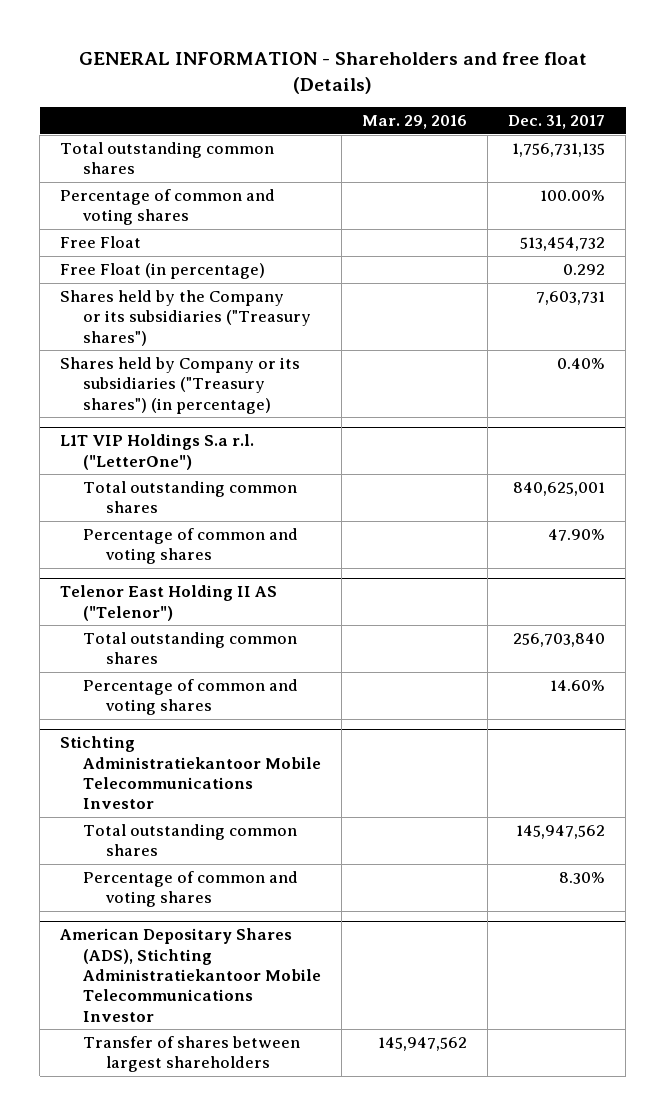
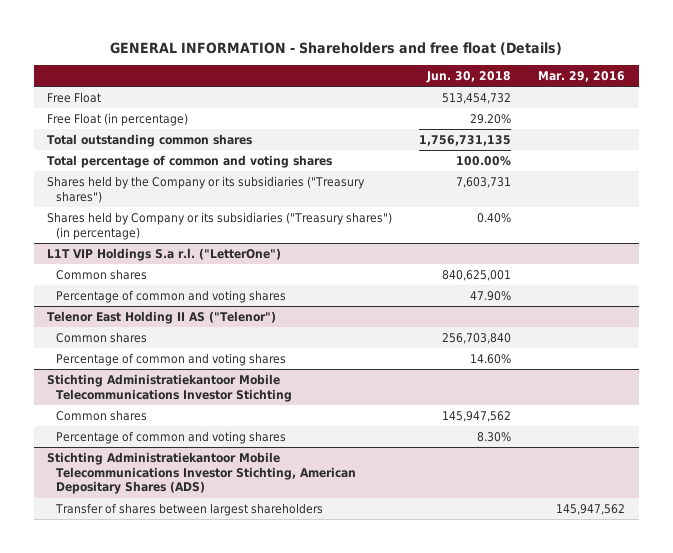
[508,115,606,130] Dec. 31, 2017 -> none
none -> [426,70,512,83] Jun. 30, 2018
[60,188,276,226] Percentage of common and voting shares -> none
[60,141,275,175] Total outstanding common shares -> [47,133,253,147] Total outstanding common shares
none -> [47,154,333,168] Total percentage of common and voting shares
[82,480,297,514] Total outstanding common shares -> [56,268,148,280] Common shares
[82,631,297,665] Total outstanding common shares -> [56,331,148,343] Common shares
[60,736,321,810] Stichting Administratiekantoor Mobile Telecommunications Investor -> [47,373,293,402] Stichting Administratiekantoor Mobile Telecommunications Investor Stichting
[82,823,297,857] Total outstanding common shares -> [56,409,148,421] Common shares
[60,928,321,1022] American Depositary Shares (ADS), Stichting Administratiekantoor Mobile Telecommunications Investor -> [47,451,357,495] Stichting Administratiekantoor Mobile Telecommunications Investor Stichting, American Depositary Shares (ADS)

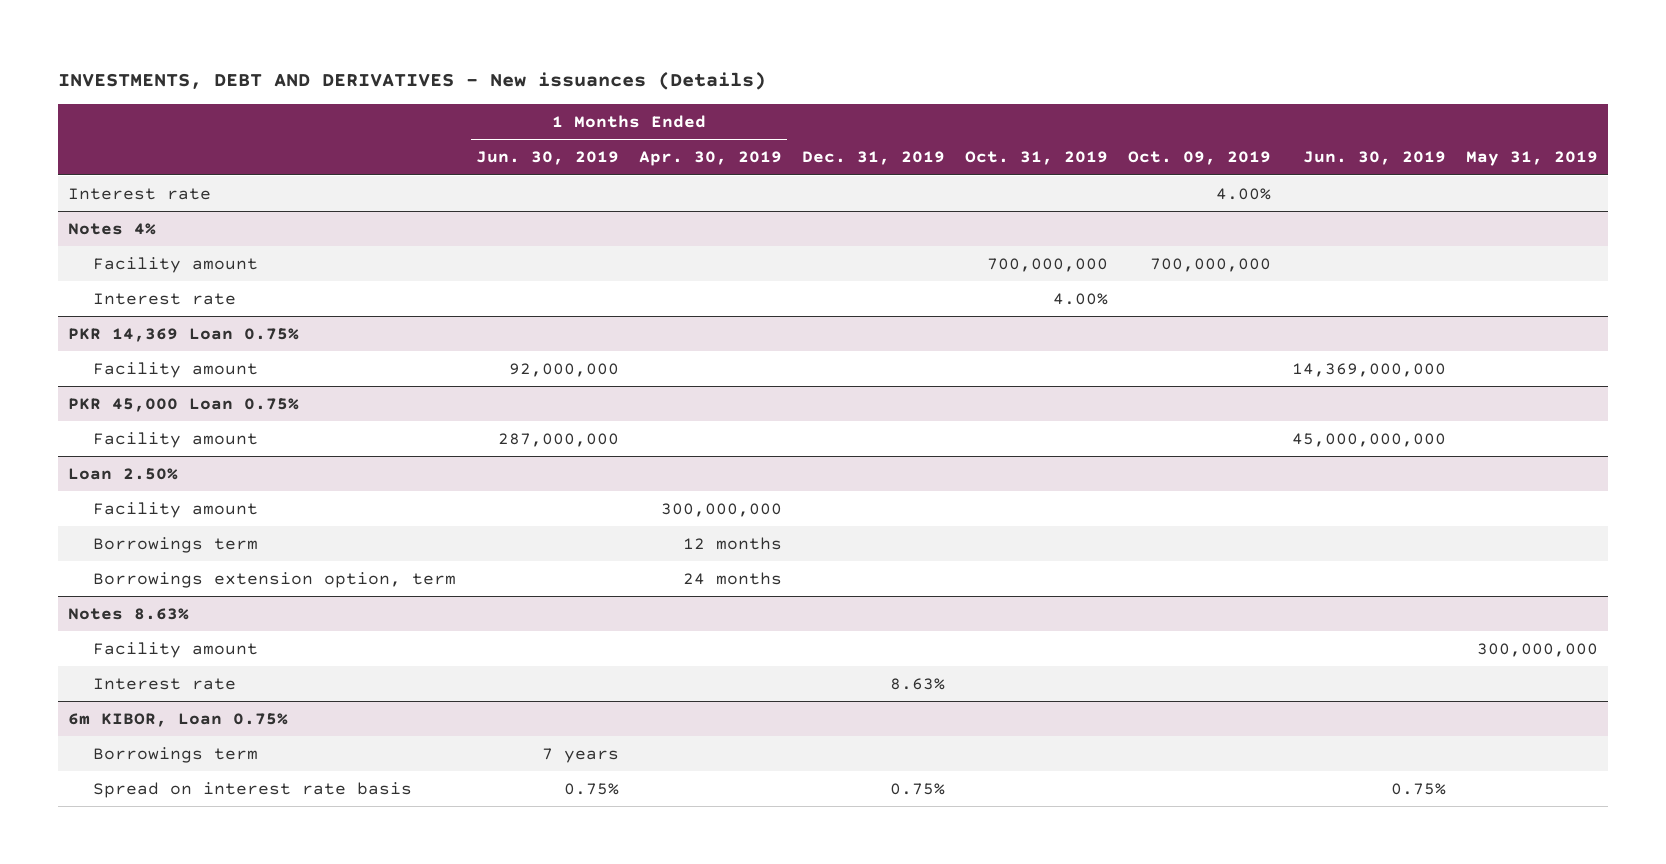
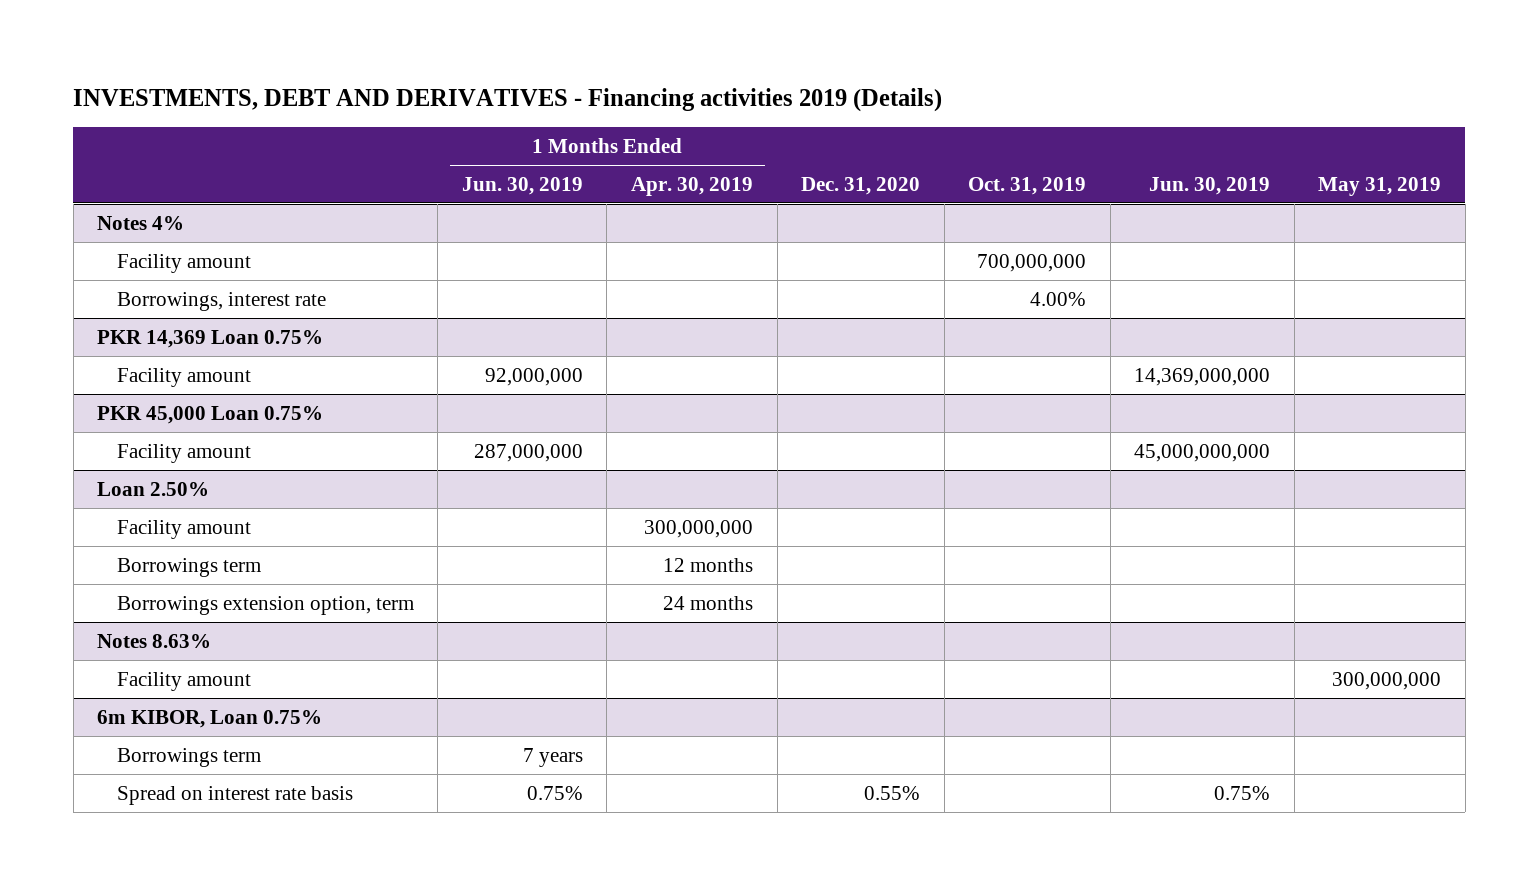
[57,71,766,90] INVESTMENTS, DEBT AND DERIVATIVES - New issuances (Details) -> [73,88,943,113] INVESTMENTS, DEBT AND DERIVATIVES - Financing activities 2019 (Details)
[802,151,946,166] Dec. 31, 2019 -> none
[1128,151,1272,166] Oct. 09, 2019 -> none
none -> [801,176,921,195] Dec. 31, 2020
[68,188,212,201] Interest rate -> none
[92,293,236,306] Interest rate -> [116,291,326,311] Borrowings, interest rate
[92,678,236,691] Interest rate -> none

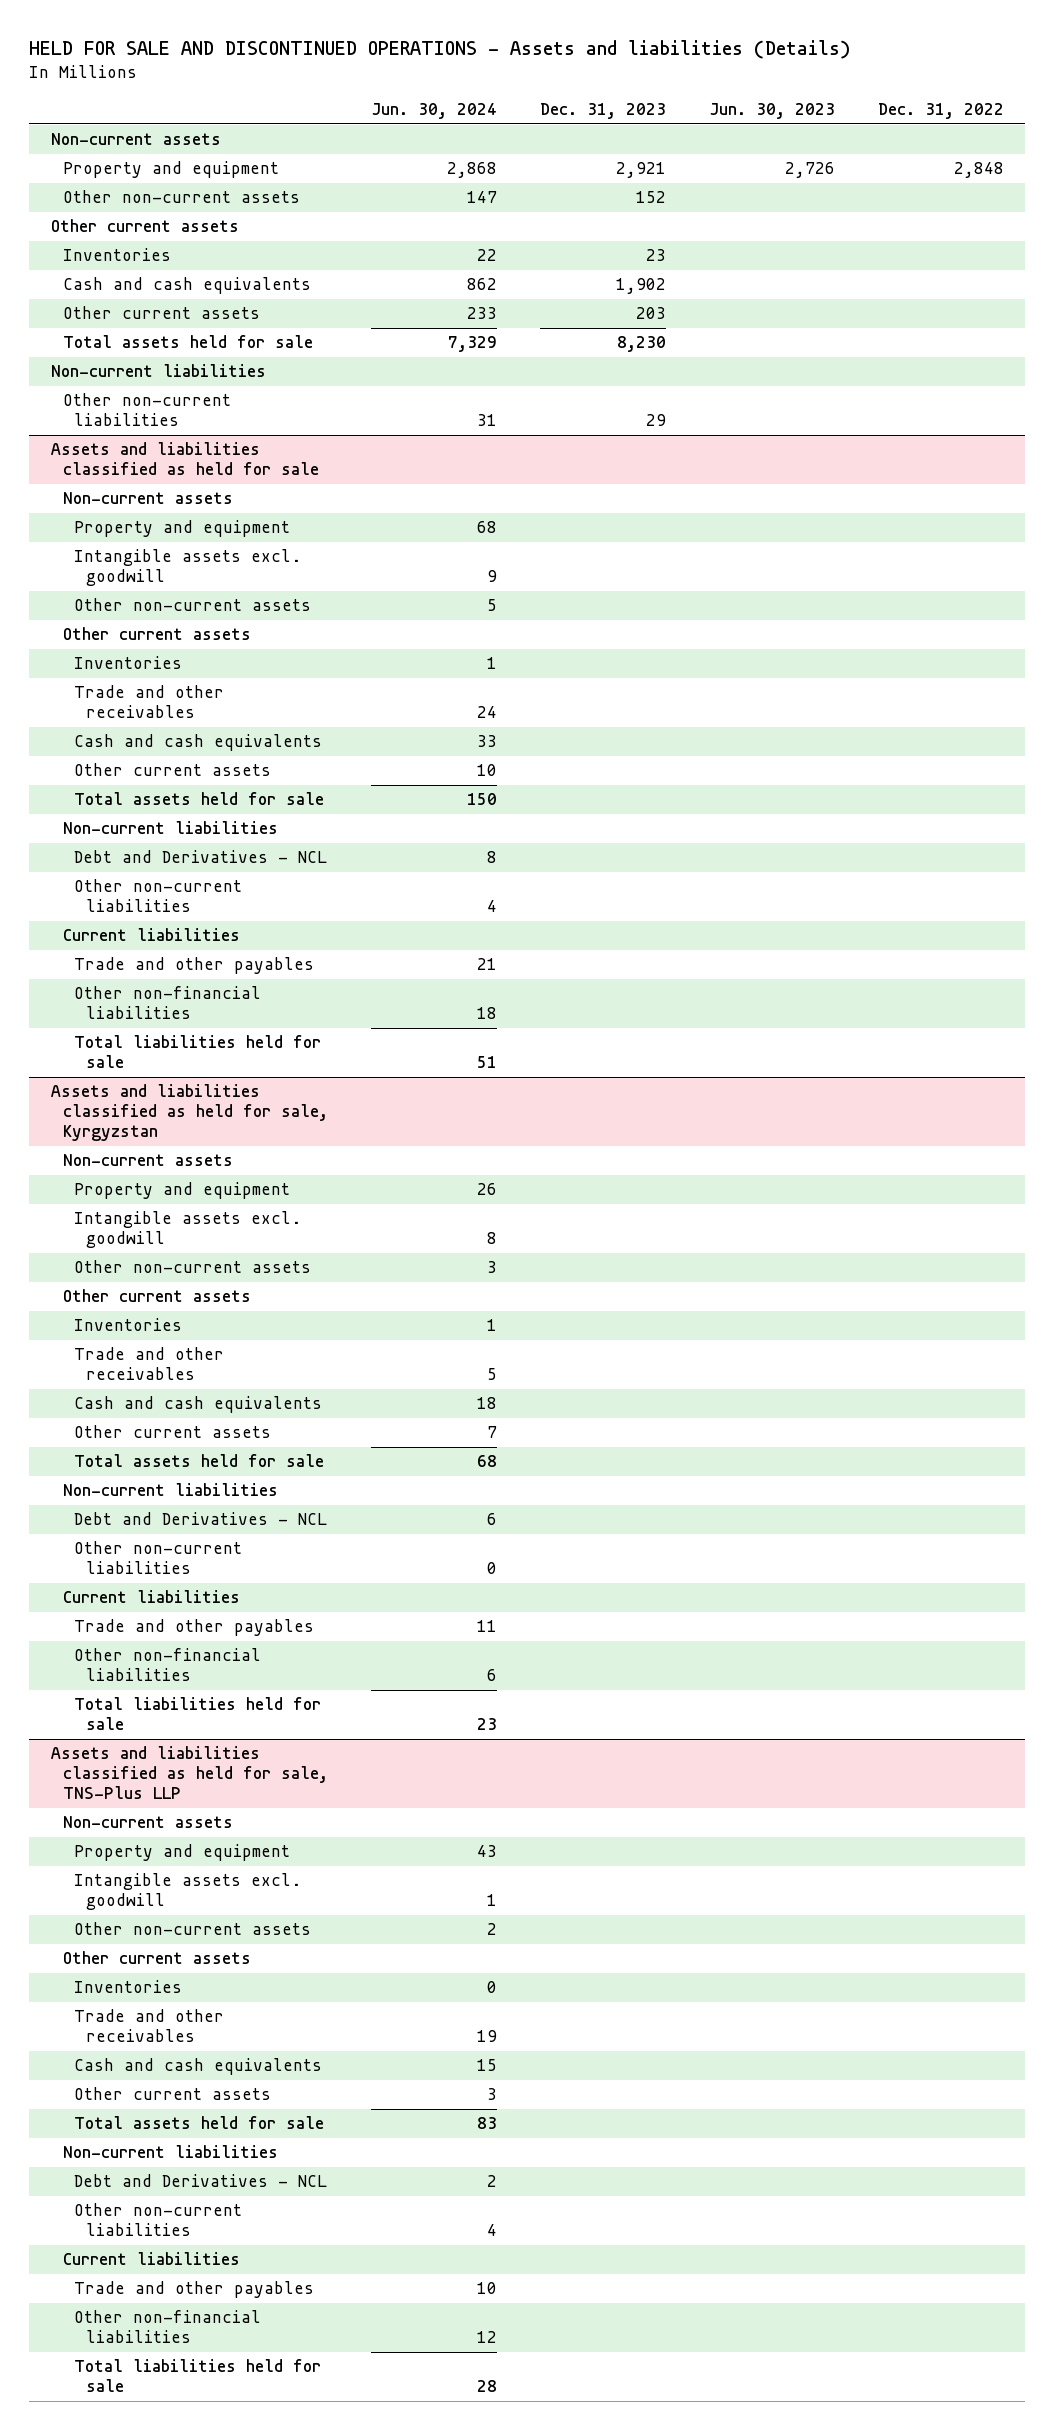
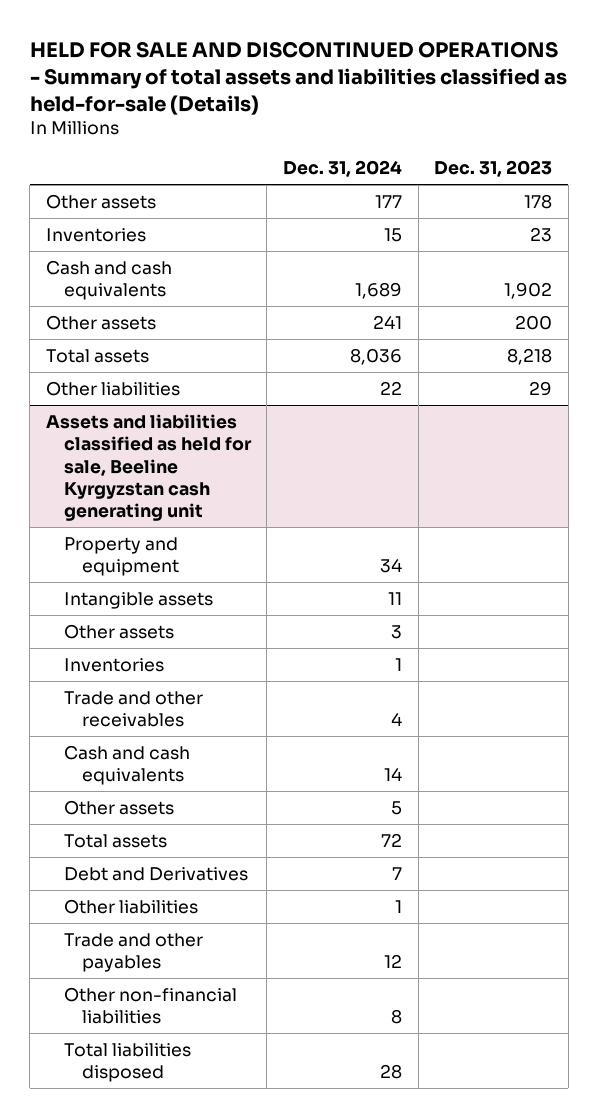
[29,40,852,60] HELD FOR SALE AND DISCONTINUED OPERATIONS - Assets and liabilities (Details) -> [29,40,567,115] HELD FOR SALE AND DISCONTINUED OPERATIONS - Summary of total assets and liabilities classified as held-for-sale (Details)
[370,103,497,120] Jun. 30, 2024 -> none
[708,103,835,120] Jun. 30, 2023 -> none
[877,103,1004,120] Dec. 31, 2022 -> none
none -> [282,160,402,178] Dec. 31, 2024
[50,133,221,146] Non-current assets -> none
[62,161,279,179] Property and equipment -> none
[50,219,239,233] Other current assets -> none
[62,190,300,204] Other non-current assets -> [45,193,156,209] Other assets
[635,191,666,204] 152 -> [524,193,553,209] 178
[50,364,266,378] Non-current liabilities -> none
[50,442,319,476] Assets and liabilities classified as held for sale -> none
[62,492,233,505] Non-current assets -> none
[74,520,291,538] Property and equipment -> none
[74,549,302,587] Intangible assets excl. goodwill -> none
[74,598,312,612] Other non-current assets -> none
[62,627,251,641] Other current assets -> none
[74,656,183,670] Inventories -> none
[74,685,225,719] Trade and other receivables -> none
[74,734,323,752] Cash and cash equivalents -> none
[74,763,272,777] Other current assets -> none
[74,792,325,806] Total assets held for sale -> none
[62,821,278,835] Non-current liabilities -> none
[74,850,328,864] Debt and Derivatives - NCL -> none
[74,879,243,913] Other non-current liabilities -> none
[62,928,240,942] Current liabilities -> none
[74,957,315,975] Trade and other payables -> none
[74,986,262,1020] Other non-financial liabilities -> none
[74,1035,322,1069] Total liabilities held for sale -> none
[62,1154,233,1167] Non-current assets -> none
[62,306,260,320] Other current assets -> [45,314,156,330] Other assets
[635,307,666,320] 203 -> [515,314,553,330] 200
[62,335,313,349] Total assets held for sale -> [45,348,149,363] Total assets
[616,336,666,353] 8,230 -> [507,347,553,365] 8,218
[62,393,231,427] Other non-current liabilities -> [45,380,180,396] Other liabilities
[50,1084,328,1142] Assets and liabilities classified as held for sale, Kyrgyzstan -> [45,413,252,522] Assets and liabilities classified as held for sale, Beeline Kyrgyzstan cash generating unit
[62,1289,251,1303] Other current assets -> none
[74,1211,302,1249] Intangible assets excl. goodwill -> [63,591,213,609] Intangible assets
[74,1260,312,1274] Other non-current assets -> [63,623,174,639] Other assets
[62,1483,278,1497] Non-current liabilities -> none
[62,1590,240,1604] Current liabilities -> none
[74,1425,272,1439] Other current assets -> [63,799,174,815] Other assets
[74,1454,325,1468] Total assets held for sale -> [63,833,167,848] Total assets
[74,1512,328,1526] Debt and Derivatives - NCL -> [63,866,248,881] Debt and Derivatives
[74,1541,243,1575] Other non-current liabilities -> [63,898,198,914] Other liabilities
[50,1746,328,1800] Assets and liabilities classified as held for sale, TNS-Plus LLP -> none
[62,1816,233,1829] Non-current assets -> none
[74,1844,291,1862] Property and equipment -> none
[74,1873,302,1911] Intangible assets excl. goodwill -> none
[74,1922,312,1936] Other non-current assets -> none
[62,1951,251,1965] Other current assets -> none
[74,1980,183,1994] Inventories -> none
[74,2009,225,2043] Trade and other receivables -> none
[74,2058,323,2076] Cash and cash equivalents -> none
[74,2087,272,2101] Other current assets -> none
[74,2116,325,2130] Total assets held for sale -> none
[62,2145,278,2159] Non-current liabilities -> none
[74,2174,328,2188] Debt and Derivatives - NCL -> none
[74,2203,243,2237] Other non-current liabilities -> none
[62,2252,240,2266] Current liabilities -> none
[74,2281,315,2299] Trade and other payables -> none
[74,2310,262,2344] Other non-financial liabilities -> none
[74,2359,322,2393] Total liabilities held for sale -> none
[74,1697,322,1731] Total liabilities held for sale -> [63,1042,191,1083] Total liabilities disposed

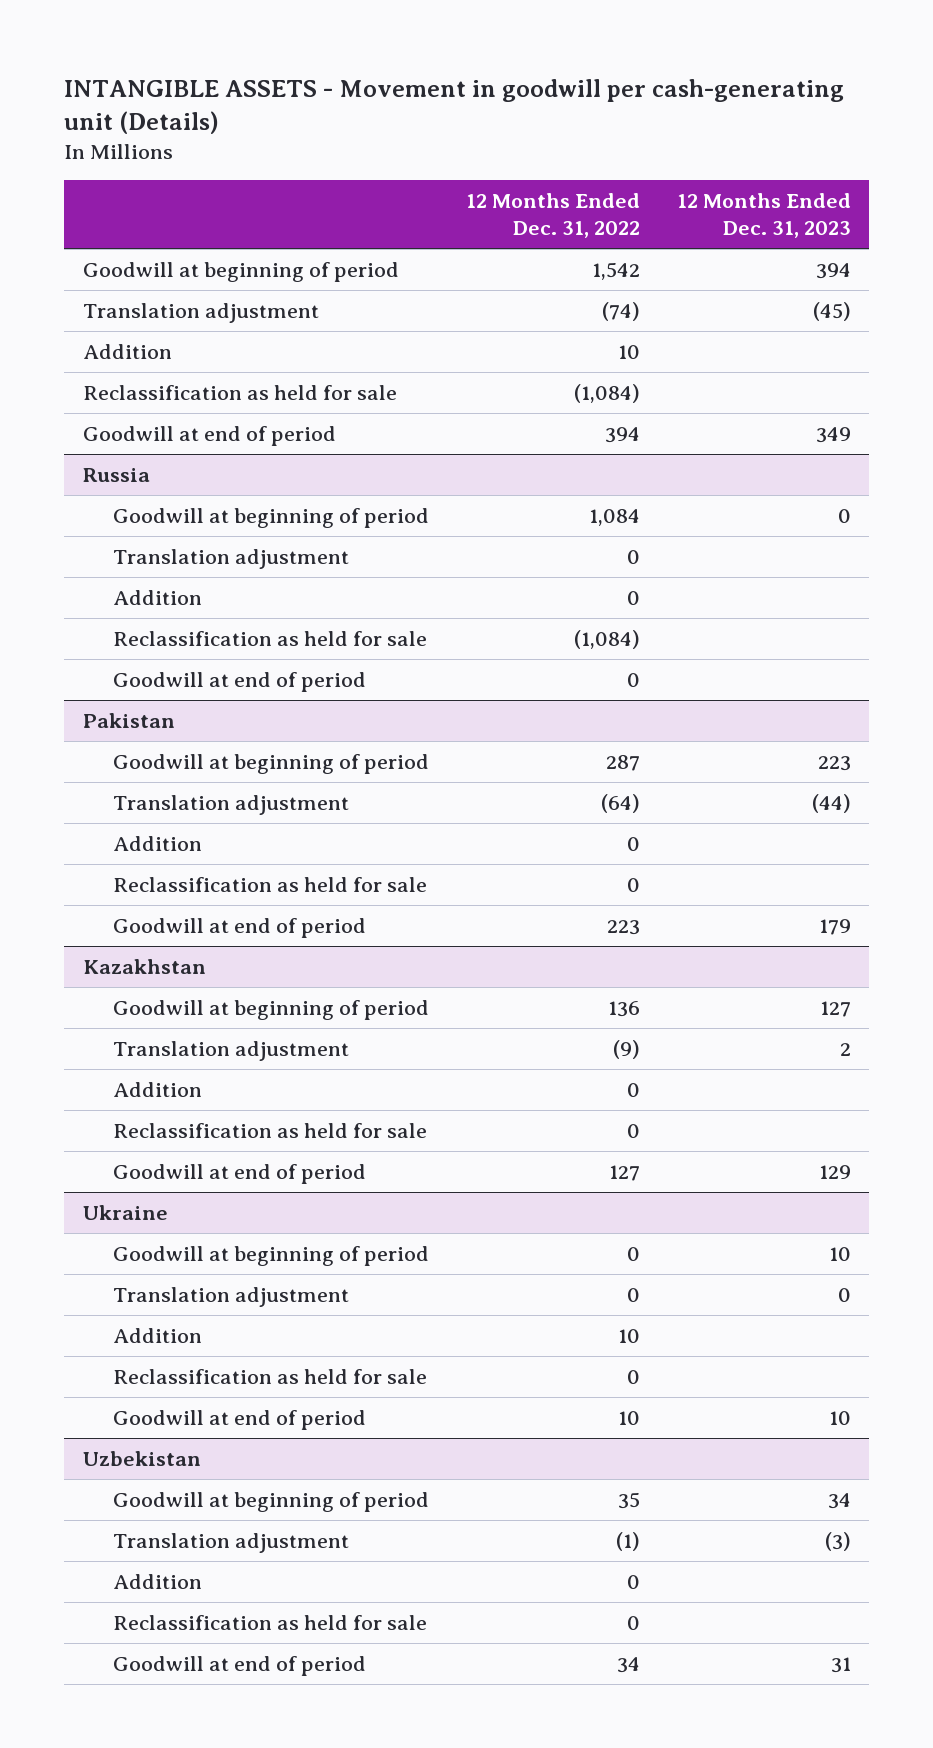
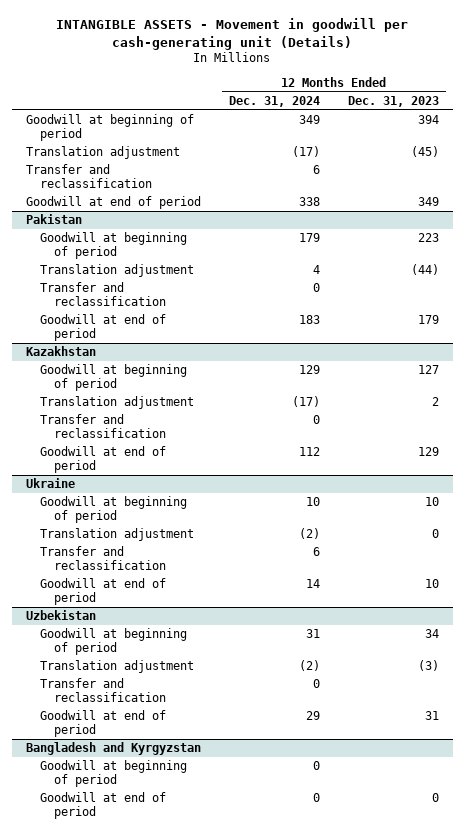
[465,193,640,239] 12 Months Ended Dec. 31, 2022 -> none
none -> [228,95,320,107] Dec. 31, 2024
[82,343,172,359] Addition -> none
[82,384,397,400] Reclassification as held for sale -> none
none -> [25,164,153,188] Transfer and reclassification
[82,467,150,482] Russia -> none
[113,507,430,528] Goodwill at beginning of period -> none
[113,548,350,569] Translation adjustment -> none
[113,589,203,605] Addition -> none
[113,630,428,646] Reclassification as held for sale -> none
[113,671,367,692] Goodwill at end of period -> none
[113,835,203,851] Addition -> none
[113,876,428,892] Reclassification as held for sale -> none
none -> [40,282,167,306] Transfer and reclassification
[113,1081,203,1097] Addition -> none
[113,1122,428,1138] Reclassification as held for sale -> none
none -> [40,414,167,438] Transfer and reclassification
[113,1327,203,1343] Addition -> none
[113,1368,428,1384] Reclassification as held for sale -> none
none -> [40,546,167,570] Transfer and reclassification
[113,1573,203,1589] Addition -> none
[113,1614,428,1630] Reclassification as held for sale -> none
none -> [40,678,167,702] Transfer and reclassification
none -> [25,742,201,756] Bangladesh and Kyrgyzstan
none -> [40,760,188,787] Goodwill at beginning of period
none -> [40,792,167,819] Goodwill at end of period

